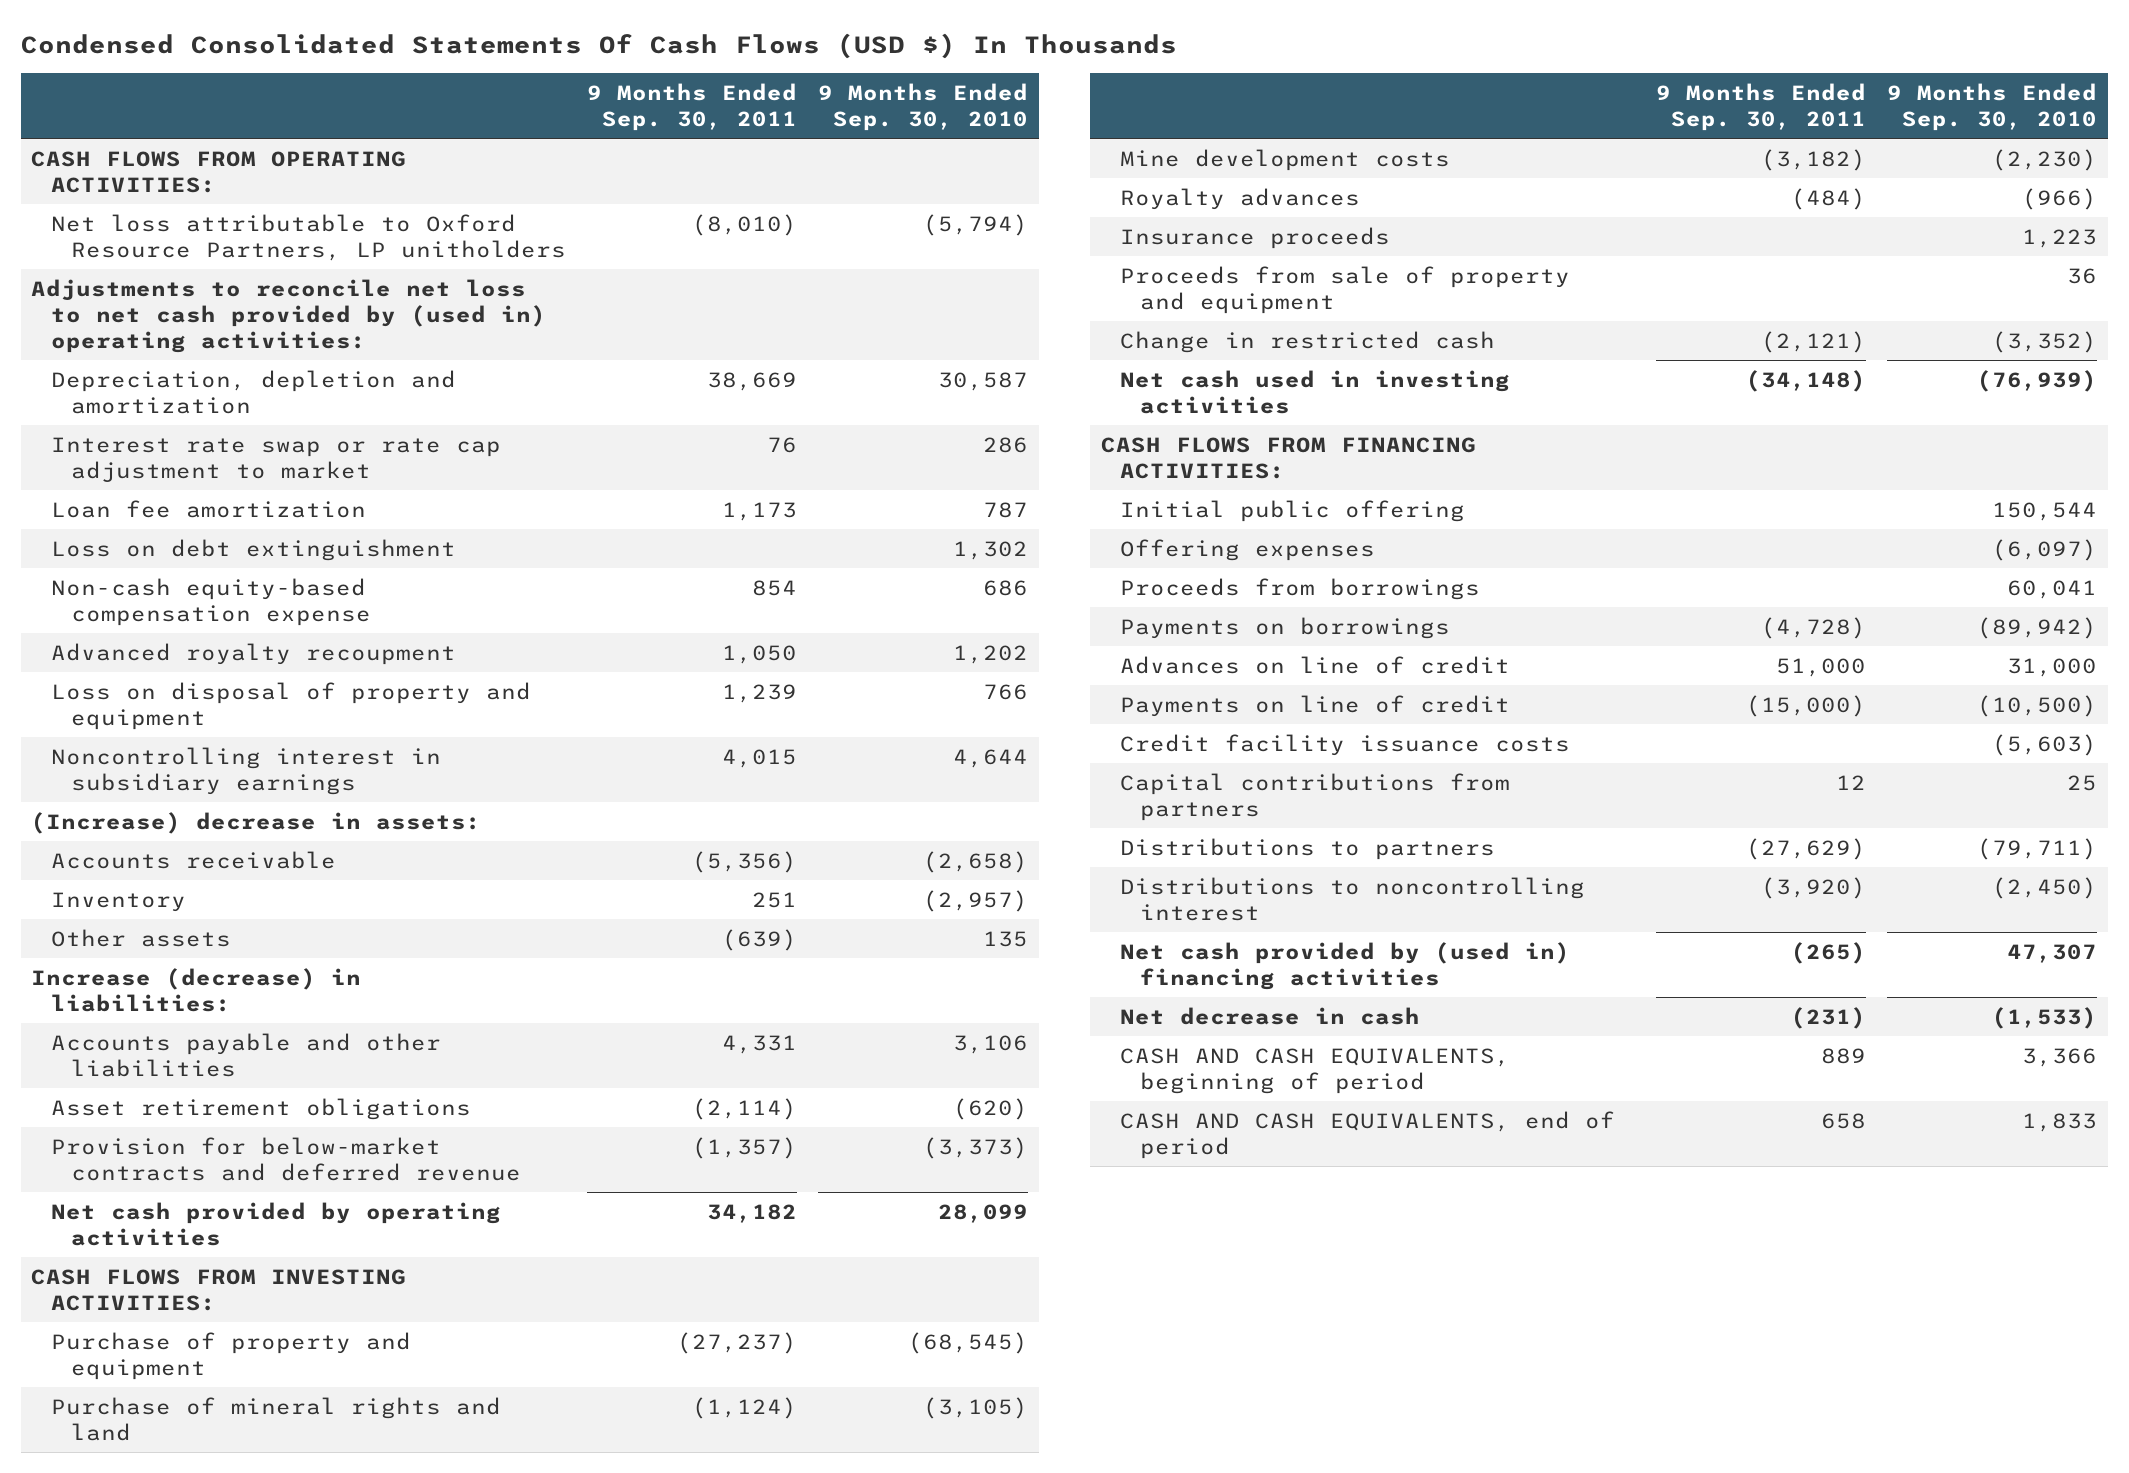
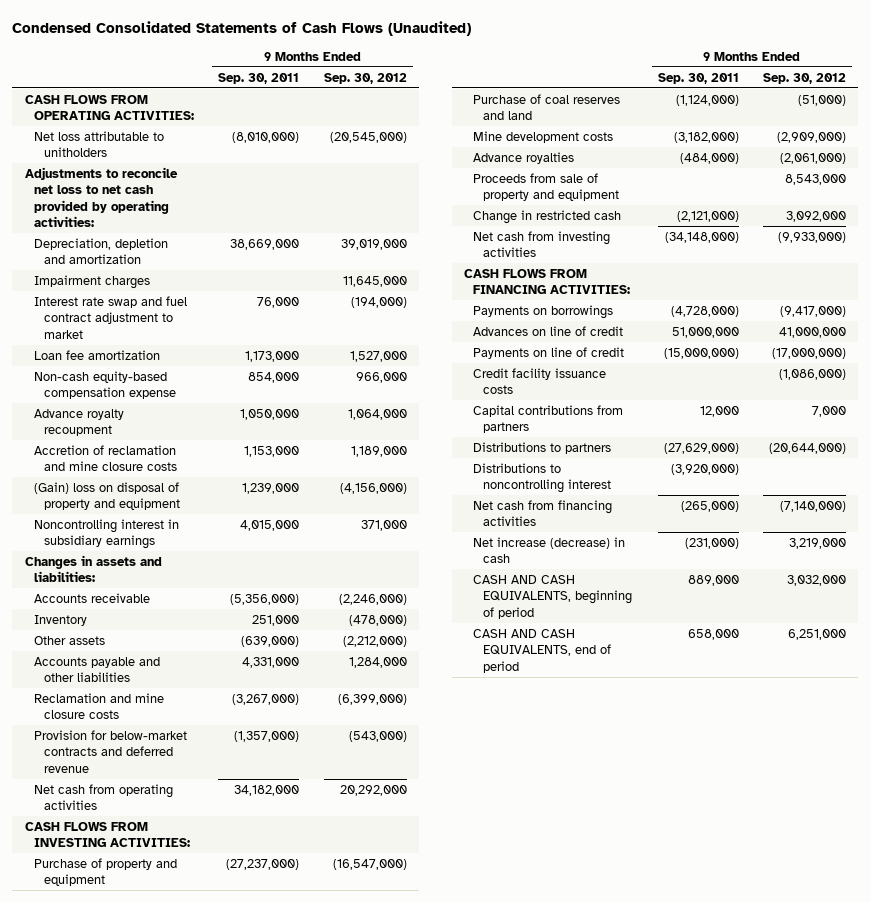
[20,32,1177,59] Condensed Consolidated Statements Of Cash Flows (USD $) In Thousands -> [12,20,472,36] Condensed Consolidated Statements of Cash Flows (Unaudited)
[818,83,1029,132] 9 Months Ended Sep. 30, 2010 -> none
none -> [323,72,407,84] Sep. 30, 2012
[50,538,456,561] Loss on debt extinguishment -> none
[31,811,482,834] (Increase) decrease in assets: -> none
[31,967,362,1012] Increase (decrease) in liabilities: -> none
[50,1097,471,1120] Asset retirement obligations -> none
[50,213,566,261] Net loss attributable to Oxford Resource Partners, LP unitholders -> [34,130,165,158] Net loss attributable to unitholders
[691,213,797,236] (8,010) -> [232,131,300,143] (8,010,000)
[31,278,546,353] Adjustments to reconcile net loss to net cash provided by (used in) operating activities: -> [24,166,178,228] Adjustments to reconcile net loss to net cash provided by operating activities:
[706,371,797,391] 38,669 -> [230,238,300,250] 38,669,000
none -> [34,274,151,289] Impairment charges
[50,436,501,482] Interest rate swap or rate cap adjustment to market -> [34,295,188,339] Interest rate swap and fuel contract adjustment to market
[766,436,797,453] 76 -> [257,296,300,308] 76,000
[721,501,797,521] 1,173 -> [245,350,300,362] 1,173,000
[751,579,797,596] 854 -> [248,371,300,383] 854,000
[50,642,456,665] Advanced royalty recoupment -> [34,408,125,437] Advance royalty recoupment
[721,644,797,664] 1,050 -> [240,408,300,420] 1,050,000
none -> [34,444,177,472] Accretion of reclamation and mine closure costs
[50,681,531,730] Loss on disposal of property and equipment -> [34,481,180,511] (Gain) loss on disposal of property and equipment
[721,683,797,703] 1,239 -> [242,482,300,494] 1,239,000
[721,748,797,768] 4,015 -> [240,519,300,531] 4,015,000
none -> [24,554,162,583] Changes in assets and liabilities:
[691,850,797,873] (5,356) -> [230,593,300,605] (5,356,000)
[751,891,797,908] 251 -> [252,614,300,626] 251,000
[721,928,797,951] (639) -> [241,635,300,647] (639,000)
[721,1034,797,1054] 4,331 -> [242,656,300,668] 4,331,000
none -> [34,692,165,720] Reclamation and mine closure costs
[691,1136,797,1159] (1,357) -> [234,730,300,742] (1,357,000)
[50,1201,501,1246] Net cash provided by operating activities -> [34,783,174,811] Net cash from operating activities
[706,1203,797,1223] 34,182 -> [234,784,300,796] 34,182,000
[1120,187,1361,210] Royalty advances -> none
[1120,226,1391,249] Insurance proceeds -> none
[676,1331,797,1354] (27,237) -> [226,858,300,870] (27,237,000)
[50,1396,501,1441] Purchase of mineral rights and land -> [473,93,621,121] Purchase of coal reserves and land
[691,1396,797,1419] (1,124) -> [675,94,739,106] (1,124,000)
[1761,148,1867,171] (3,182) -> [673,131,739,143] (3,182,000)
none -> [473,151,575,164] Advance royalties
[1761,330,1867,353] (2,121) -> [676,210,739,222] (2,121,000)
[1120,369,1511,414] Net cash used in investing activities -> [473,230,611,258] Net cash from investing activities
[1746,369,1867,392] (34,148) -> [664,231,739,243] (34,148,000)
[1120,499,1466,522] Initial public offering -> none
[1120,538,1376,561] Offering expenses -> none
[1120,577,1481,600] Proceeds from borrowings -> none
[1761,616,1867,639] (4,728) -> [670,305,739,317] (4,728,000)
[1776,657,1867,677] 51,000 -> [671,326,739,338] 51,000,000
[1746,694,1867,717] (15,000) -> [663,347,739,359] (15,000,000)
[1836,774,1867,790] 12 -> [699,405,739,417] 12,000
[1746,837,1867,860] (27,629) -> [663,442,739,454] (27,629,000)
[1761,876,1867,899] (3,920) -> [670,463,739,475] (3,920,000)
[1120,941,1571,990] Net cash provided by (used in) financing activities -> [473,499,613,527] Net cash from financing activities
[1791,941,1867,964] (265) -> [680,500,739,512] (265,000)
[1120,1006,1421,1025] Net decrease in cash -> [473,536,626,564] Net increase (decrease) in cash
[1791,1006,1867,1029] (231) -> [684,537,739,549] (231,000)
[1821,1047,1867,1064] 889 -> [687,574,739,586] 889,000
[1821,1112,1867,1129] 658 -> [687,628,739,640] 658,000

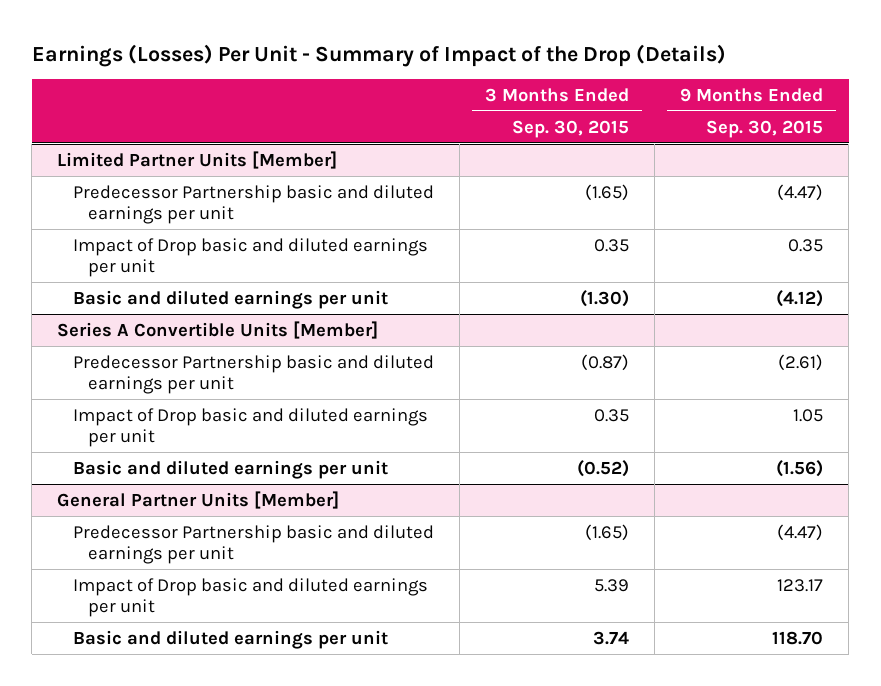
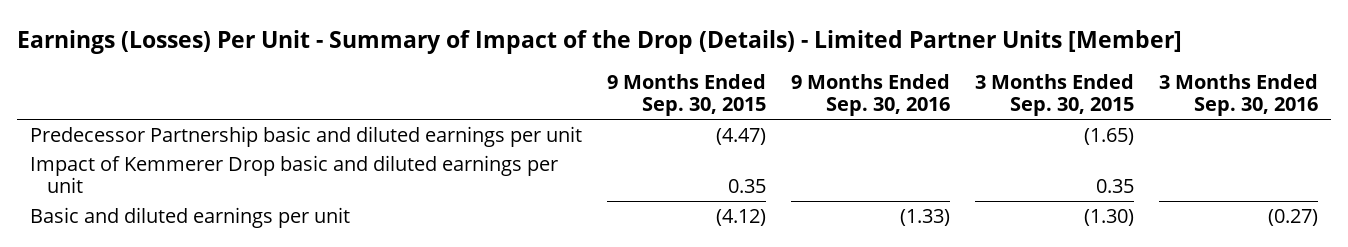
[31,43,726,67] Earnings (Losses) Per Unit - Summary of Impact of the Drop (Details) -> [17,29,1183,54] Earnings (Losses) Per Unit - Summary of Impact of the Drop (Details) - Limited Partner Units [Member]
none -> [791,73,951,117] 9 Months Ended Sep. 30, 2016
none -> [1159,73,1319,117] 3 Months Ended Sep. 30, 2016
[57,150,338,169] Limited Partner Units [Member] -> none
[72,237,428,278] Impact of Drop basic and diluted earnings per unit -> [29,154,558,194] Impact of Kemmerer Drop basic and diluted earnings per unit
[57,320,379,339] Series A Convertible Units [Member] -> none
[72,354,434,395] Predecessor Partnership basic and diluted earnings per unit -> none
[72,407,428,448] Impact of Drop basic and diluted earnings per unit -> none
[72,459,388,479] Basic and diluted earnings per unit -> none
[57,490,340,509] General Partner Units [Member] -> none
[72,524,434,565] Predecessor Partnership basic and diluted earnings per unit -> none
[72,577,428,618] Impact of Drop basic and diluted earnings per unit -> none
[72,629,388,649] Basic and diluted earnings per unit -> none

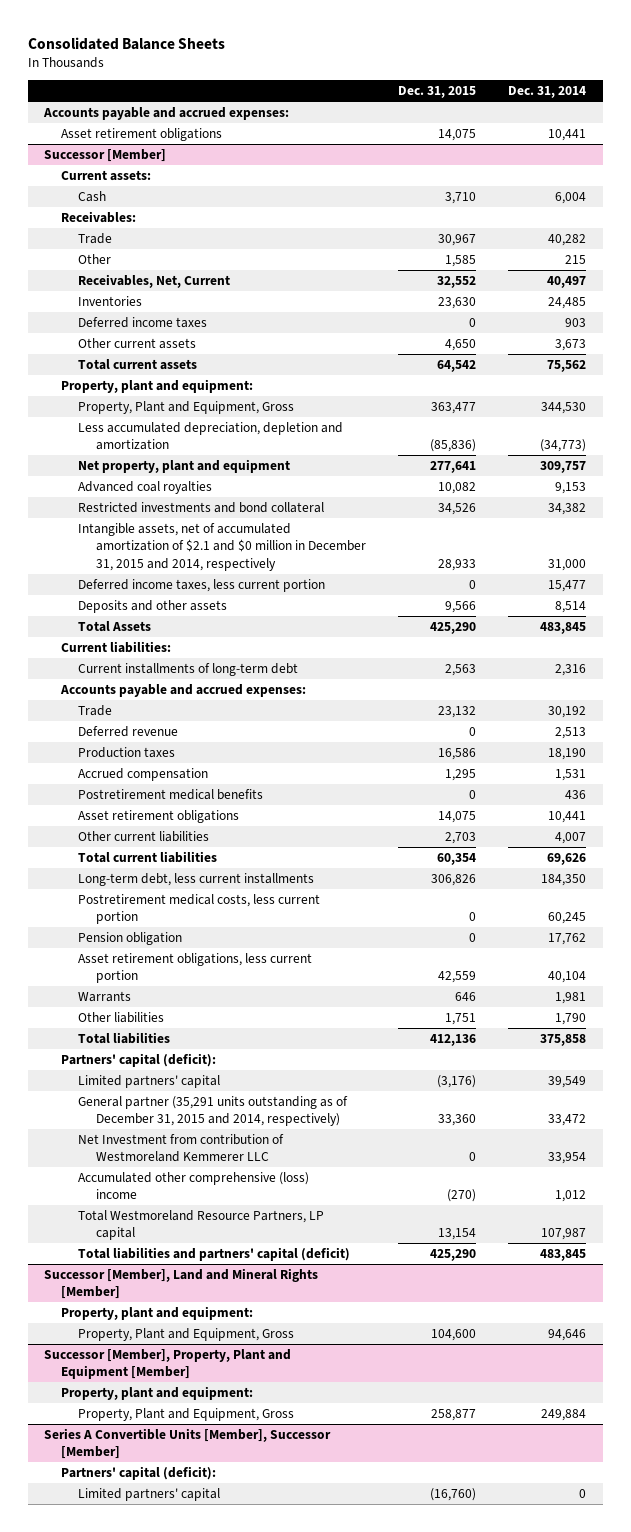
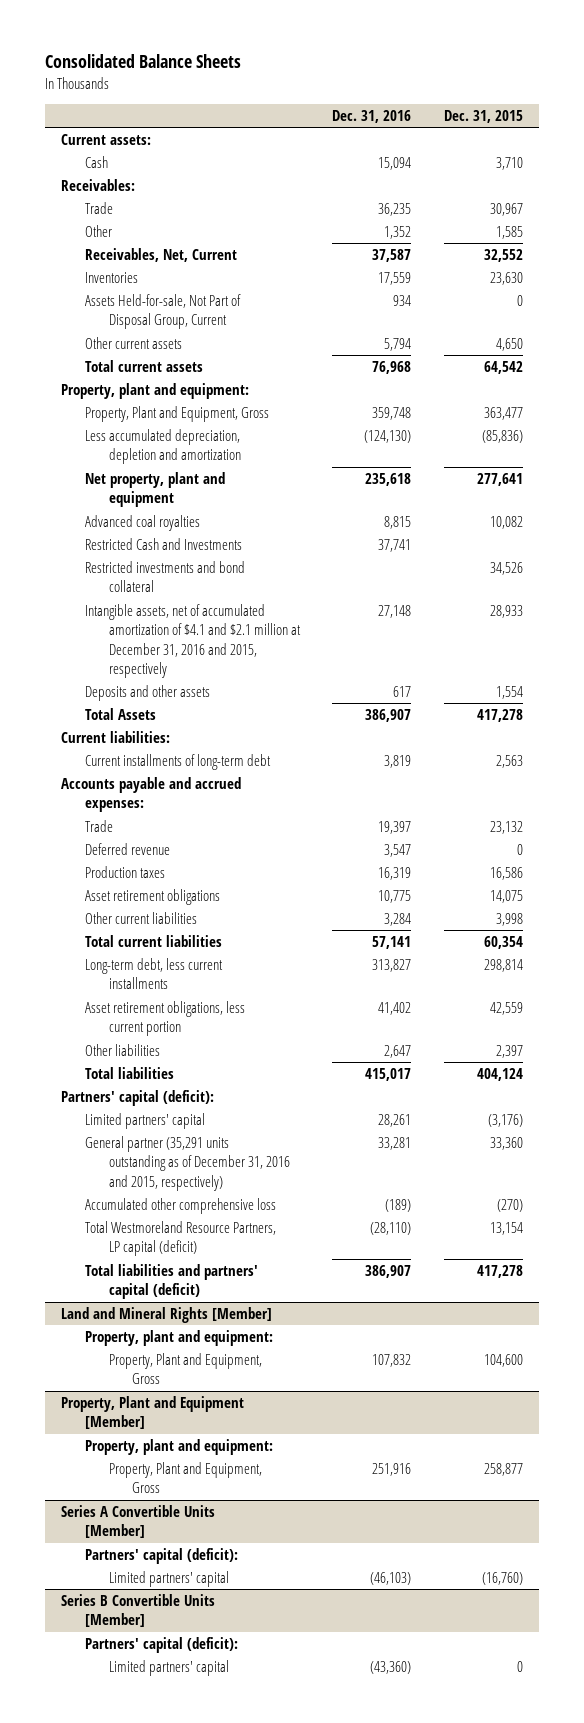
[508,86,587,99] Dec. 31, 2014 -> none
none -> [332,109,412,123] Dec. 31, 2016
[43,106,290,120] Accounts payable and accrued expenses: -> none
[61,127,223,141] Asset retirement obligations -> none
[44,148,167,162] Successor [Member] -> none
[78,316,208,328] Deferred income taxes -> none
none -> [84,293,241,330] Assets Held-for-sale, Not Part of Disposal Group, Current
none -> [84,537,242,550] Restricted Cash and Investments
[78,578,326,592] Deferred income taxes, less current portion -> none
[78,522,366,571] Intangible assets, net of accumulated amortization of $2.1 and $0 million in December 31, 2015 and 2014, respectively -> [84,603,301,679] Intangible assets, net of accumulated amortization of $4.1 and $2.1 million at December 31, 2016 and 2015, respectively
[444,600,476,613] 9,566 -> [495,685,523,699] 1,554
[429,621,476,634] 425,290 -> [476,708,523,722] 417,278
[78,767,209,781] Accrued compensation -> none
[78,788,264,800] Postretirement medical benefits -> none
[444,831,476,844] 2,703 -> [495,912,523,926] 3,998
[78,893,321,925] Postretirement medical costs, less current portion -> none
[78,931,183,945] Pension obligation -> none
[430,873,476,886] 306,826 -> [483,958,523,972] 298,814
[78,990,132,1002] Warrants -> none
[444,1012,476,1025] 1,751 -> [495,1044,523,1058] 2,397
[429,1033,476,1046] 412,136 -> [476,1067,523,1081] 404,124
[78,1133,285,1163] Net Investment from contribution of Westmoreland Kemmerer LLC -> none
[78,1095,349,1127] General partner (35,291 units outstanding as of December 31, 2015 and 2014, respectively) -> [84,1135,290,1191] General partner (35,291 units outstanding as of December 31, 2016 and 2015, respectively)
[78,1171,310,1200] Accumulated other comprehensive (loss) income -> [84,1197,276,1214] Accumulated other comprehensive loss
[78,1209,325,1241] Total Westmoreland Resource Partners, LP capital -> [84,1220,276,1257] Total Westmoreland Resource Partners, LP capital (deficit)
[429,1248,476,1261] 425,290 -> [476,1264,523,1278] 417,278
[44,1267,319,1300] Successor [Member], Land and Mineral Rights [Member] -> [61,1306,273,1323] Land and Mineral Rights [Member]
[44,1348,292,1380] Successor [Member], Property, Plant and Equipment [Member] -> [61,1395,245,1430] Property, Plant and Equipment [Member]
[44,1427,332,1460] Series A Convertible Units [Member], Successor [Member] -> [61,1504,216,1539] Series A Convertible Units [Member]
none -> [61,1593,216,1628] Series B Convertible Units [Member]
none -> [84,1636,238,1653] Partners' capital (deficit):
none -> [108,1659,229,1676] Limited partners' capital

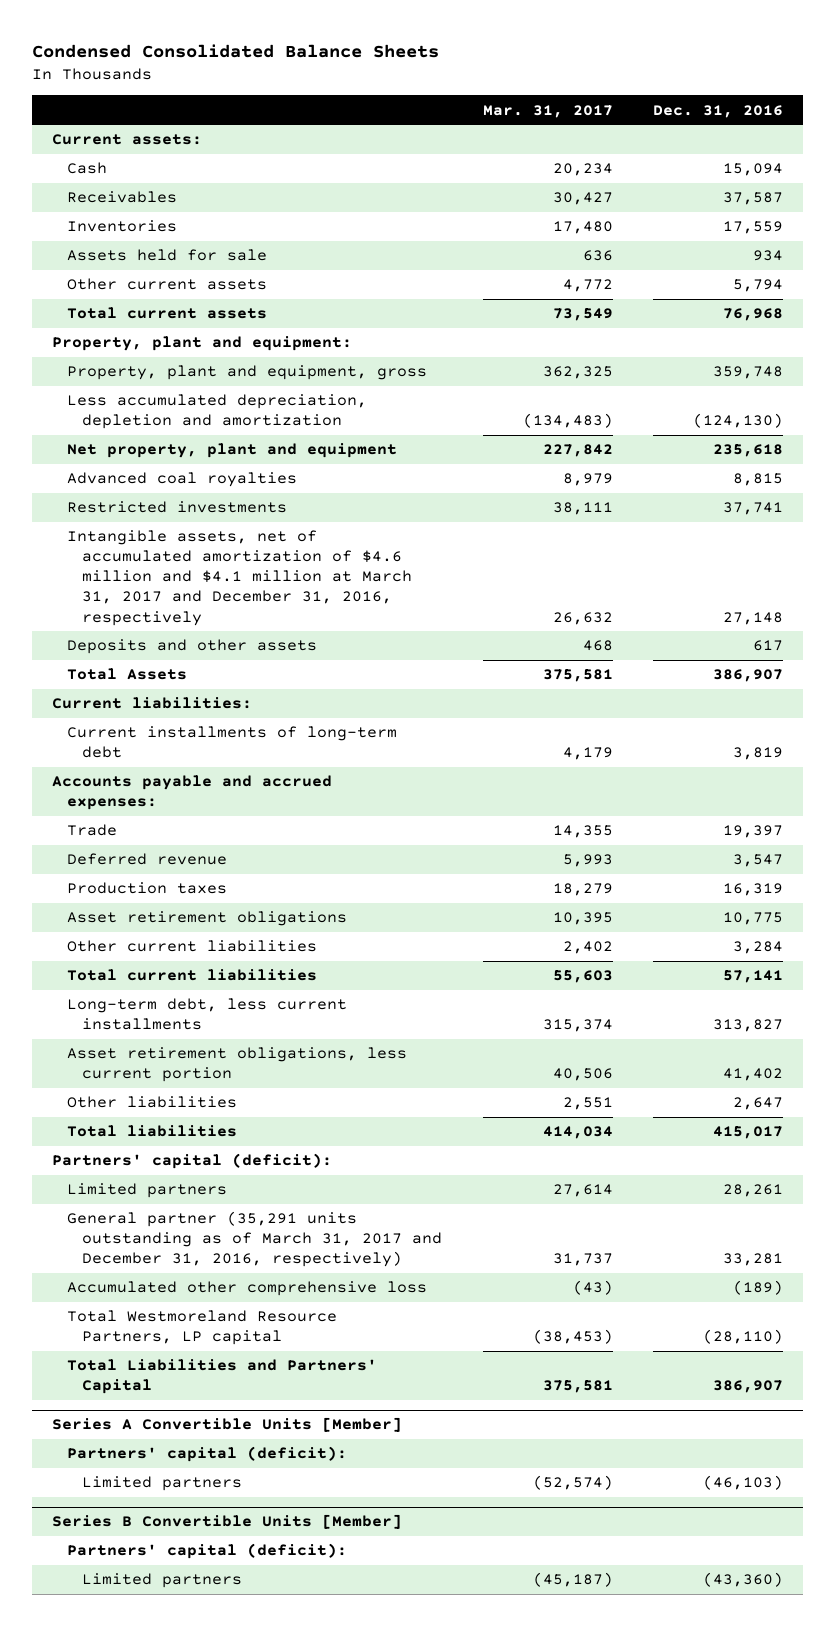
[44,54,241,69] Consolidated Balance Sheets -> [31,43,439,58] Condensed Consolidated Balance Sheets
[443,109,523,123] Dec. 31, 2015 -> none
none -> [482,104,613,118] Mar. 31, 2017
[61,178,136,191] Receivables: -> none
[84,201,113,214] Trade -> none
[84,224,112,237] Other -> none
[84,247,237,262] Receivables, Net, Current -> [66,191,177,204] Receivables
[84,293,241,330] Assets Held-for-sale, Not Part of Disposal Group, Current -> [66,249,267,262] Assets held for sale
[84,405,269,422] Property, Plant and Equipment, Gross -> [66,365,427,381] Property, plant and equipment, gross
[84,560,245,593] Restricted investments and bond collateral -> none
[84,537,242,550] Restricted Cash and Investments -> [66,501,287,514] Restricted investments
[84,603,301,679] Intangible assets, net of accumulated amortization of $4.1 and $2.1 million at December 31, 2016 and 2015, respectively -> [66,530,413,626] Intangible assets, net of accumulated amortization of $4.6 million and $4.1 million at March 31, 2017 and December 31, 2016, respectively
[84,1112,205,1129] Limited partners' capital -> [66,1183,227,1199] Limited partners
[84,1135,290,1191] General partner (35,291 units outstanding as of December 31, 2016 and 2015, respectively) -> [66,1211,443,1268] General partner (35,291 units outstanding as of March 31, 2017 and December 31, 2016, respectively)
[61,1306,273,1323] Land and Mineral Rights [Member] -> none
[84,1329,273,1346] Property, plant and equipment: -> none
[108,1352,262,1385] Property, Plant and Equipment, Gross -> none
[61,1395,245,1430] Property, Plant and Equipment [Member] -> none
[84,1438,273,1455] Property, plant and equipment: -> none
[108,1461,262,1494] Property, Plant and Equipment, Gross -> none
[84,1220,276,1257] Total Westmoreland Resource Partners, LP capital (deficit) -> [66,1310,337,1346] Total Westmoreland Resource Partners, LP capital
[84,1263,258,1300] Total liabilities and partners' capital (deficit) -> [66,1359,377,1395] Total Liabilities and Partners' Capital
[108,1570,229,1587] Limited partners' capital -> [82,1476,243,1492] Limited partners
[108,1659,229,1676] Limited partners' capital -> [82,1573,243,1589] Limited partners

